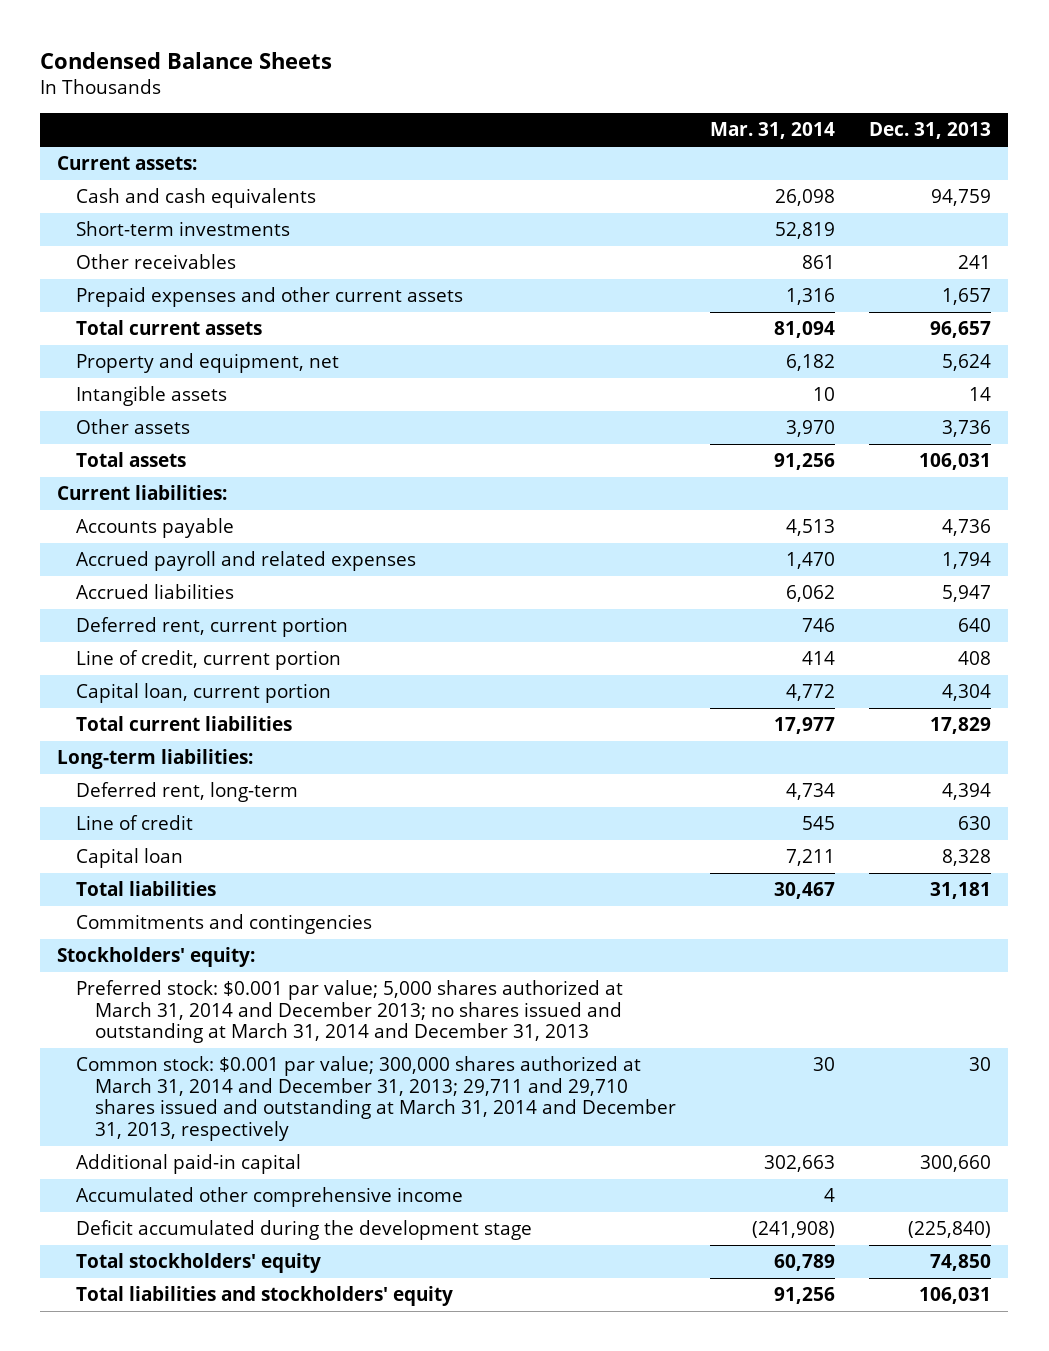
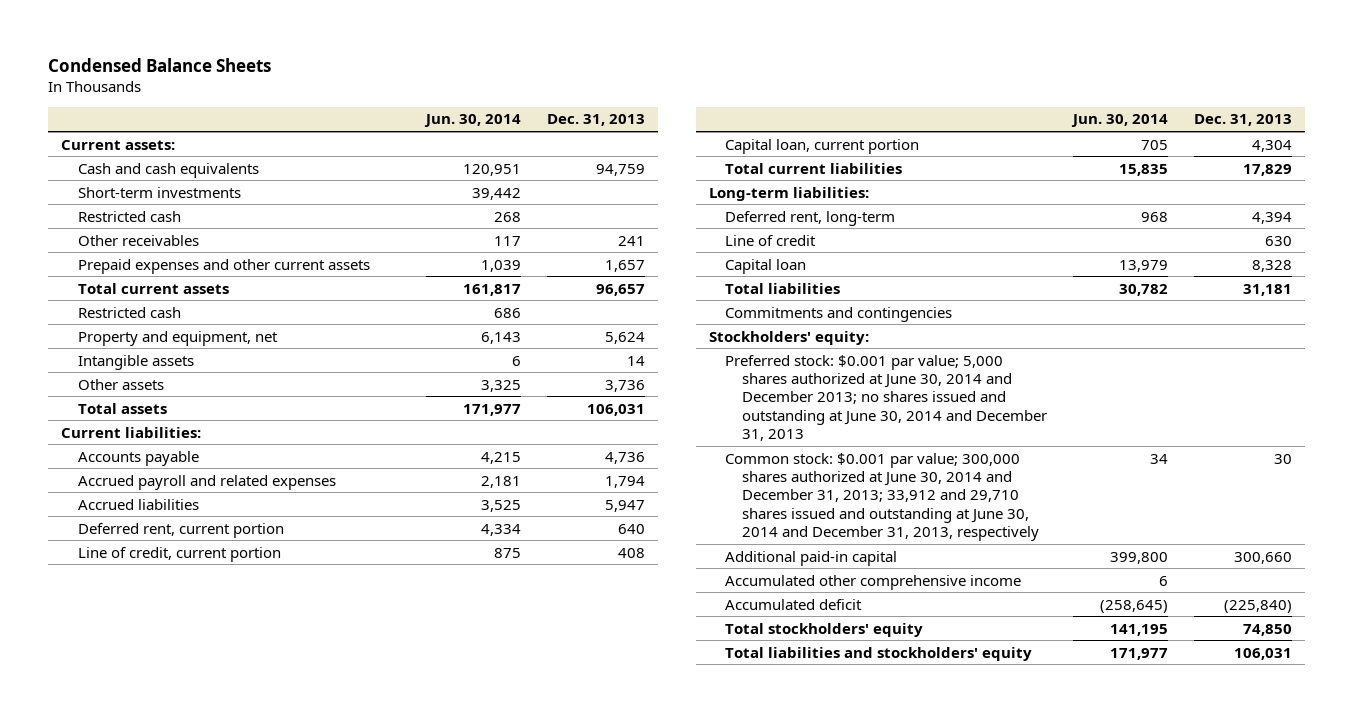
[710,122,836,140] Mar. 31, 2014 -> none
none -> [424,114,522,128] Jun. 30, 2014
none -> [78,210,182,222] Restricted cash
none -> [78,306,182,318] Restricted cash
[76,980,624,1044] Preferred stock: $0.001 par value; 5,000 shares authorized at March 31, 2014 and December 2013; no shares issued and outstanding at March 31, 2014 and December 31, 2013 -> [725,354,1048,441] Preferred stock: $0.001 par value; 5,000 shares authorized at June 30, 2014 and December 2013; no shares issued and outstanding at June 30, 2014 and December 31, 2013
[76,1056,677,1141] Common stock: $0.001 par value; 300,000 shares authorized at March 31, 2014 and December 31, 2013; 29,711 and 29,710 shares issued and outstanding at March 31, 2014 and December 31, 2013, respectively -> [725,452,1040,541] Common stock: $0.001 par value; 300,000 shares authorized at June 30, 2014 and December 31, 2013; 33,912 and 29,710 shares issued and outstanding at June 30, 2014 and December 31, 2013, respectively
[76,1220,533,1241] Deficit accumulated during the development stage -> [725,598,863,610] Accumulated deficit

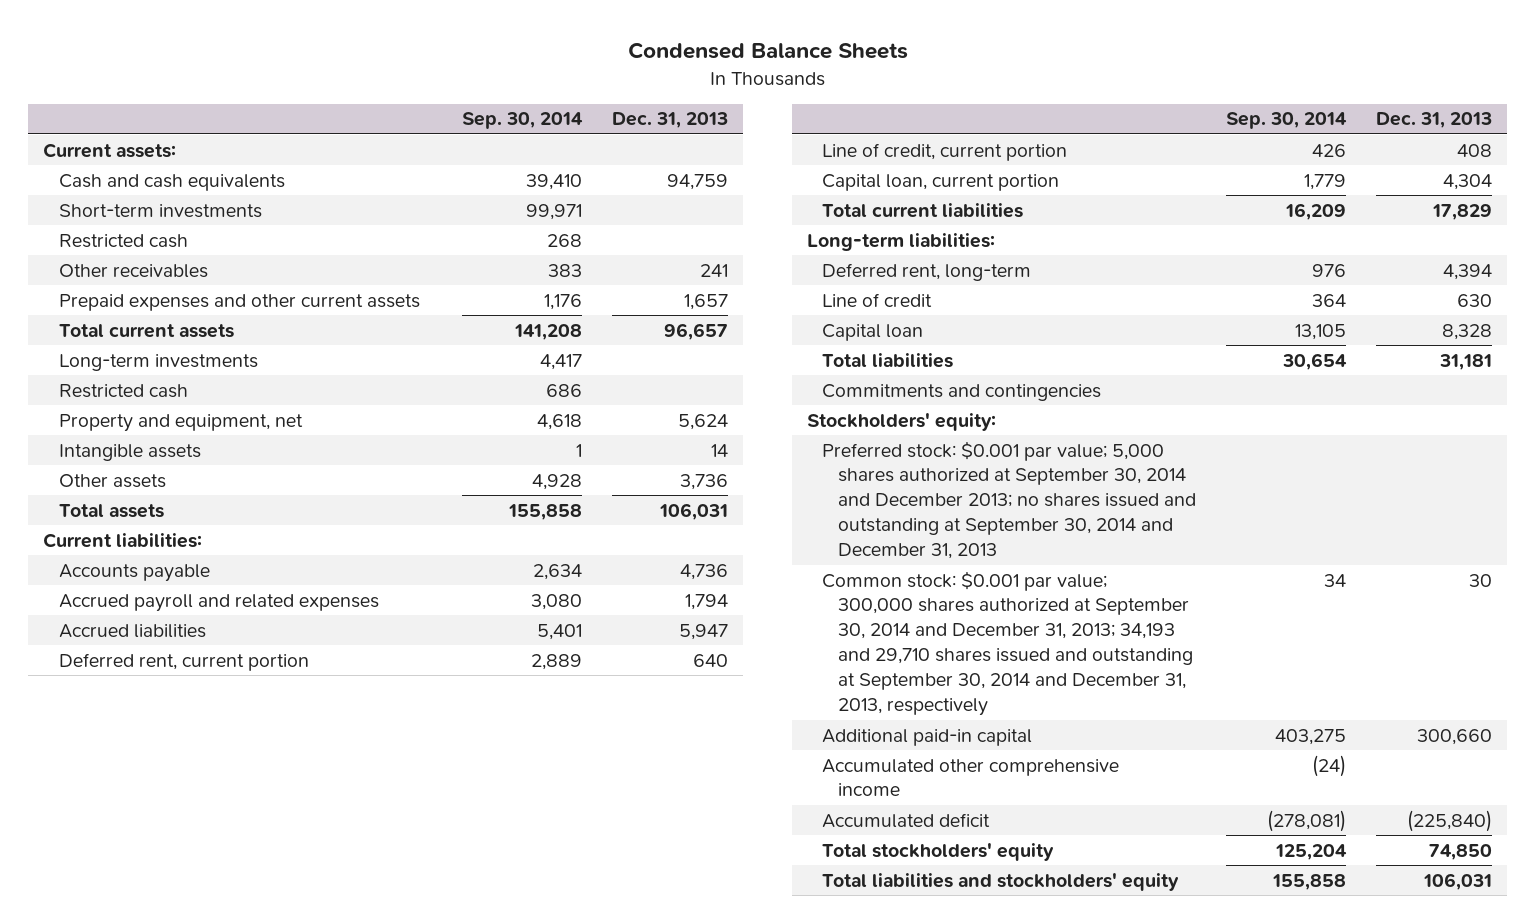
[424,114,522,128] Jun. 30, 2014 -> none
none -> [462,112,584,130] Sep. 30, 2014
none -> [58,353,258,371] Long-term investments
[725,354,1048,441] Preferred stock: $0.001 par value; 5,000 shares authorized at June 30, 2014 and December 2013; no shares issued and outstanding at June 30, 2014 and December 31, 2013 -> [822,440,1196,560] Preferred stock: $0.001 par value; 5,000 shares authorized at September 30, 2014 and December 2013; no shares issued and outstanding at September 30, 2014 and December 31, 2013
[725,452,1040,541] Common stock: $0.001 par value; 300,000 shares authorized at June 30, 2014 and December 31, 2013; 33,912 and 29,710 shares issued and outstanding at June 30, 2014 and December 31, 2013, respectively -> [822,570,1193,717] Common stock: $0.001 par value; 300,000 shares authorized at September 30, 2014 and December 31, 2013; 34,193 and 29,710 shares issued and outstanding at September 30, 2014 and December 31, 2013, respectively

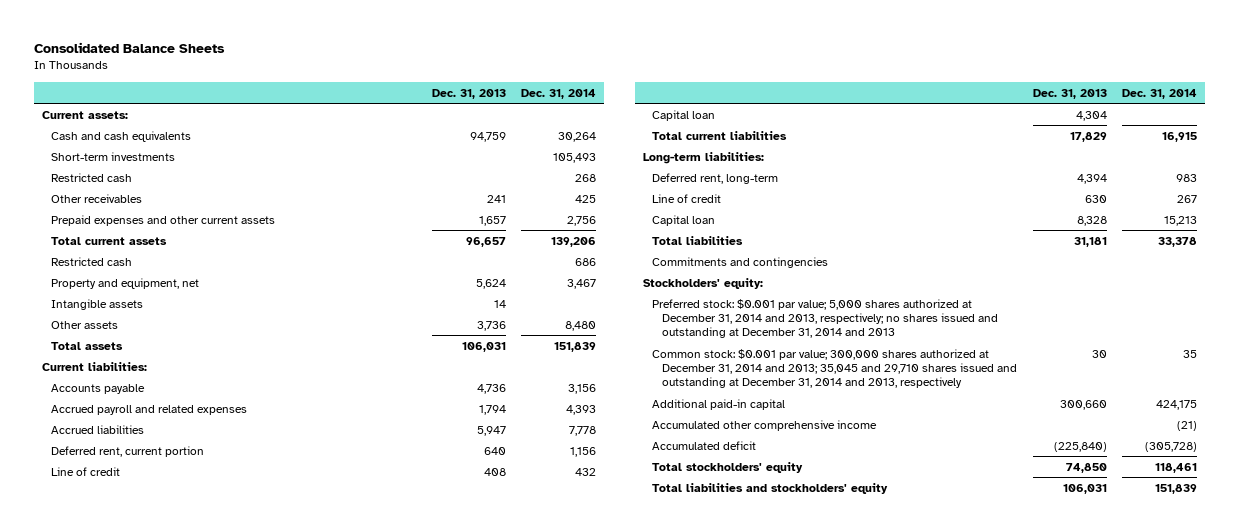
[627,42,908,60] Condensed Balance Sheets -> [33,41,225,53] Consolidated Balance Sheets
[462,112,584,130] Sep. 30, 2014 -> none
none -> [521,88,597,99] Dec. 31, 2014
[58,353,258,371] Long-term investments -> none
[822,142,1068,161] Line of credit, current portion -> [51,466,121,476] Line of credit
[822,173,1060,191] Capital loan, current portion -> [652,109,716,121] Capital loan
[822,440,1196,560] Preferred stock: $0.001 par value; 5,000 shares authorized at September 30, 2014 and December 2013; no shares issued and outstanding at September 30, 2014 and December 31, 2013 -> [652,298,999,339] Preferred stock: $0.001 par value; 5,000 shares authorized at December 31, 2014 and 2013, respectively; no shares issued and outstanding at December 31, 2014 and 2013
[822,570,1193,717] Common stock: $0.001 par value; 300,000 shares authorized at September 30, 2014 and December 31, 2013; 34,193 and 29,710 shares issued and outstanding at September 30, 2014 and December 31, 2013, respectively -> [652,348,1018,389] Common stock: $0.001 par value; 300,000 shares authorized at December 31, 2014 and 2013; 35,045 and 29,710 shares issued and outstanding at December 31, 2014 and 2013, respectively

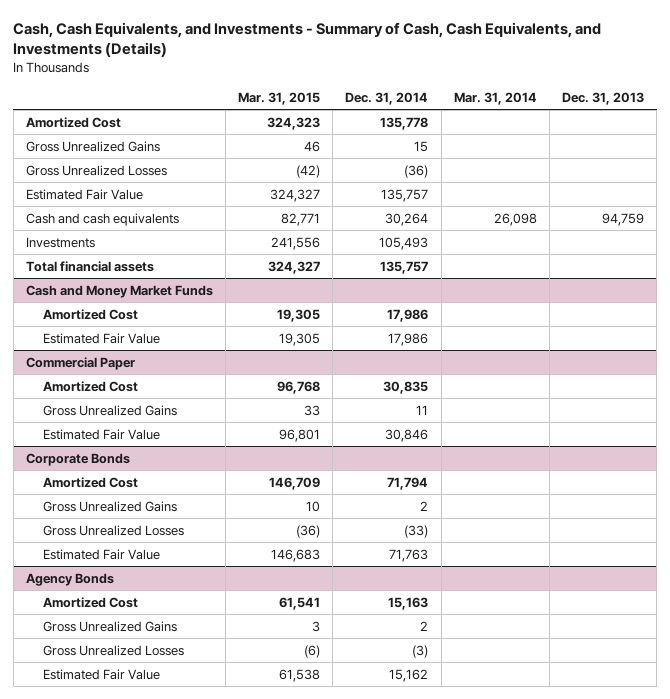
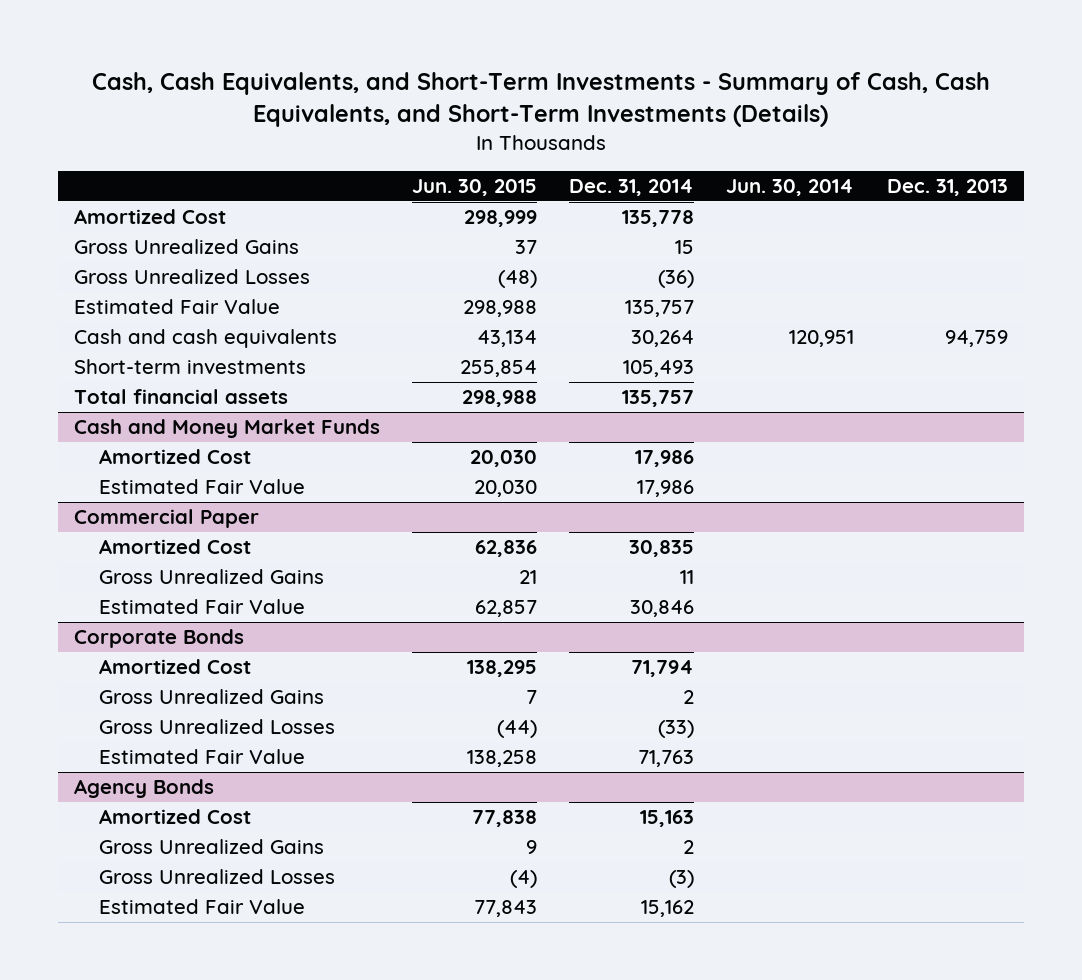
[13,21,602,58] Cash, Cash Equivalents, and Investments - Summary of Cash, Cash Equivalents, and Investments (Details) -> [91,71,990,128] Cash, Cash Equivalents, and Short-Term Investments - Summary of Cash, Cash Equivalents, and Short-Term Investments (Details)
[238,91,321,105] Mar. 31, 2015 -> none
[453,91,537,105] Mar. 31, 2014 -> none
none -> [412,178,538,196] Jun. 30, 2015
none -> [726,178,855,196] Jun. 30, 2014
[25,236,95,248] Investments -> [74,359,307,375] Short-term investments

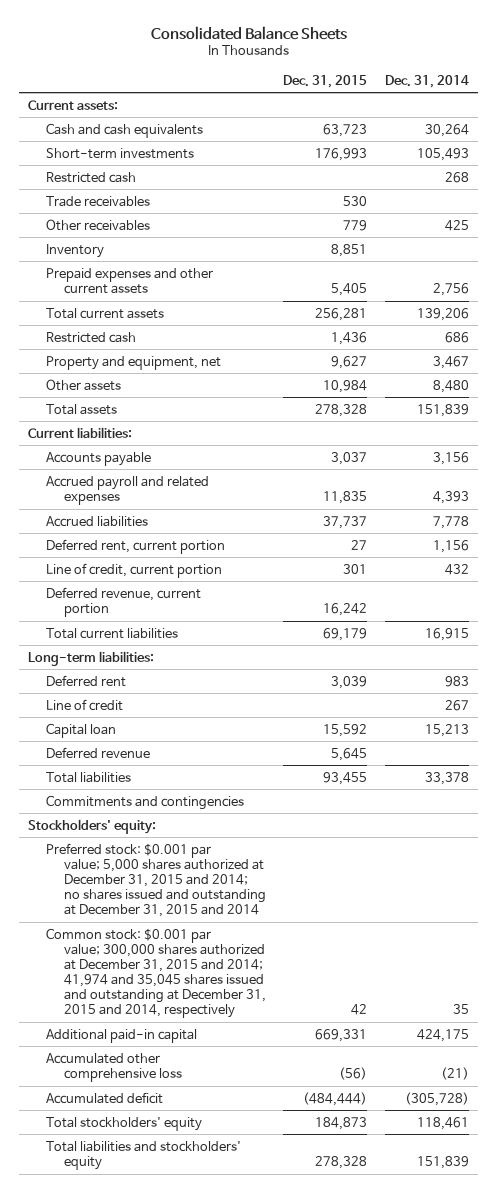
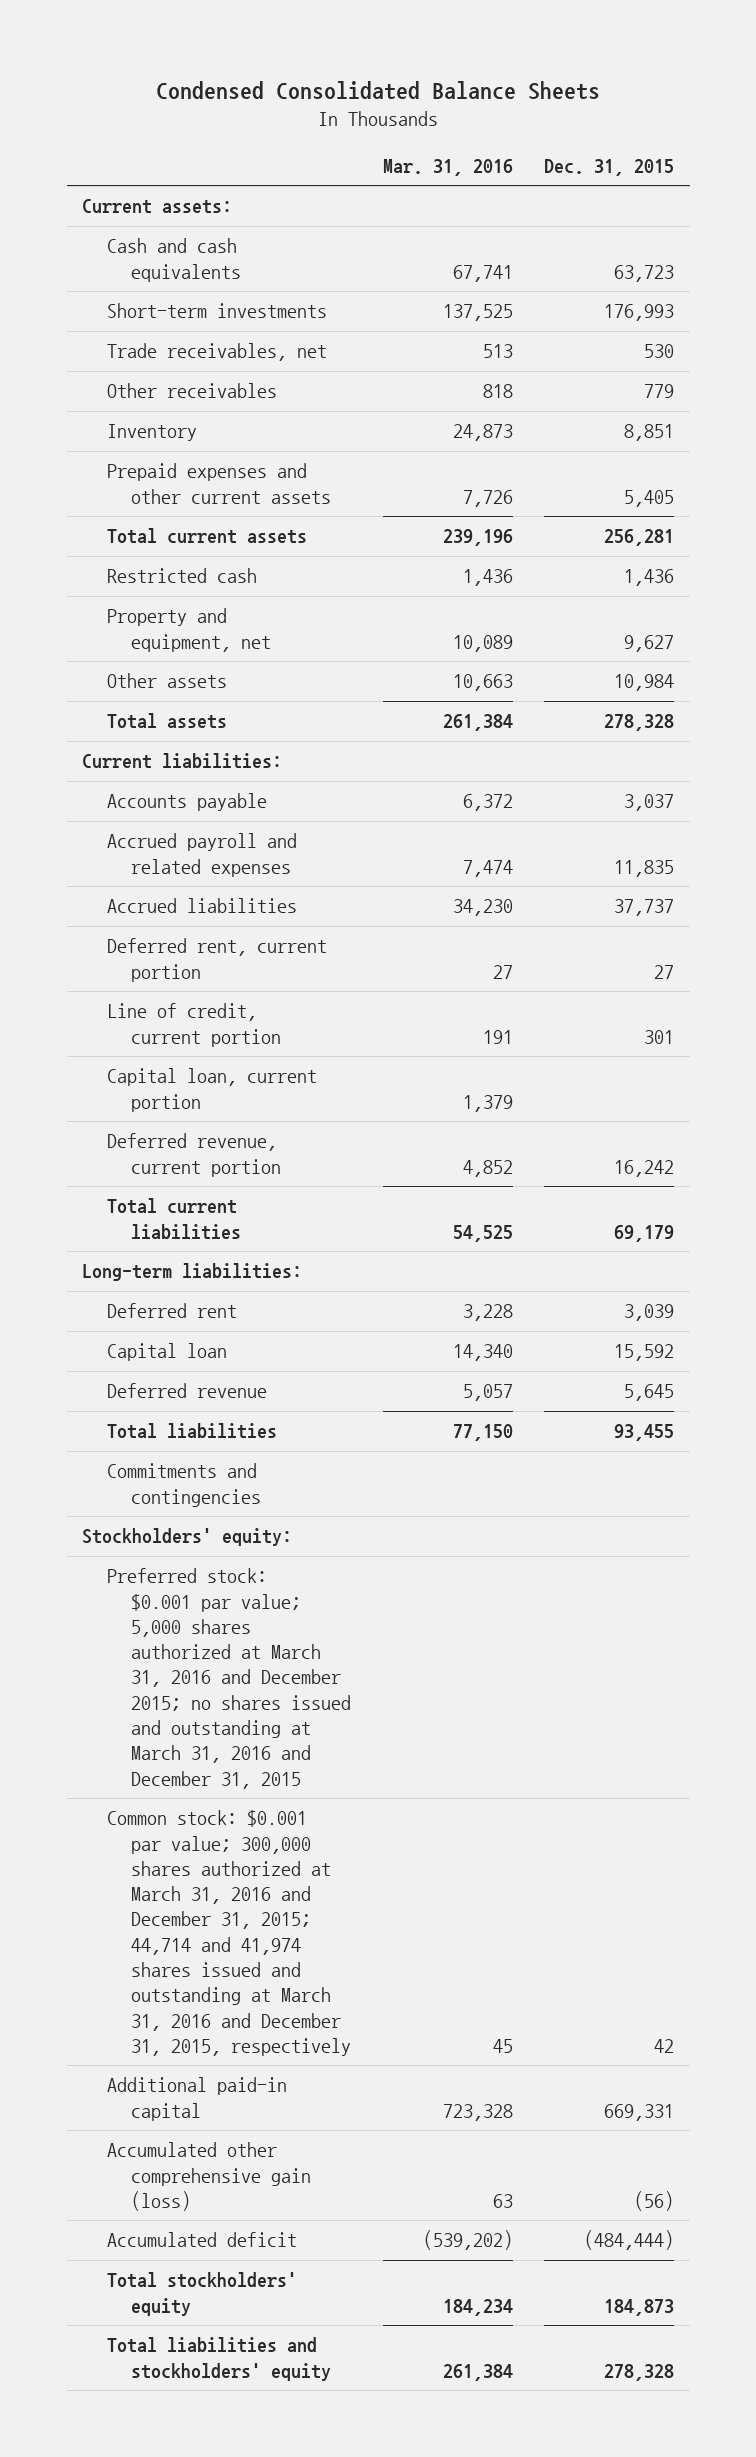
[150,25,347,40] Consolidated Balance Sheets -> [156,80,601,100] Condensed Consolidated Balance Sheets
[385,74,470,88] Dec. 31, 2014 -> none
none -> [382,158,513,176] Mar. 31, 2016
[45,171,136,183] Restricted cash -> none
[45,195,150,207] Trade receivables -> [106,343,327,362] Trade receivables, net
none -> [106,1068,317,1112] Capital loan, current portion
[45,698,123,711] Line of credit -> none
[45,842,266,918] Preferred stock: $0.001 par value; 5,000 shares authorized at December 31, 2015 and 2014; no shares issued and outstanding at December 31, 2015 and 2014 -> [106,1568,352,1789] Preferred stock: $0.001 par value; 5,000 shares authorized at March 31, 2016 and December 2015; no shares issued and outstanding at March 31, 2016 and December 31, 2015
[45,927,266,1019] Common stock: $0.001 par value; 300,000 shares authorized at December 31, 2015 and 2014; 41,974 and 35,045 shares issued and outstanding at December 31, 2015 and 2014, respectively -> [106,1810,352,2056] Common stock: $0.001 par value; 300,000 shares authorized at March 31, 2016 and December 31, 2015; 44,714 and 41,974 shares issued and outstanding at March 31, 2016 and December 31, 2015, respectively
[45,1052,182,1082] Accumulated other comprehensive loss -> [106,2142,312,2211] Accumulated other comprehensive gain (loss)

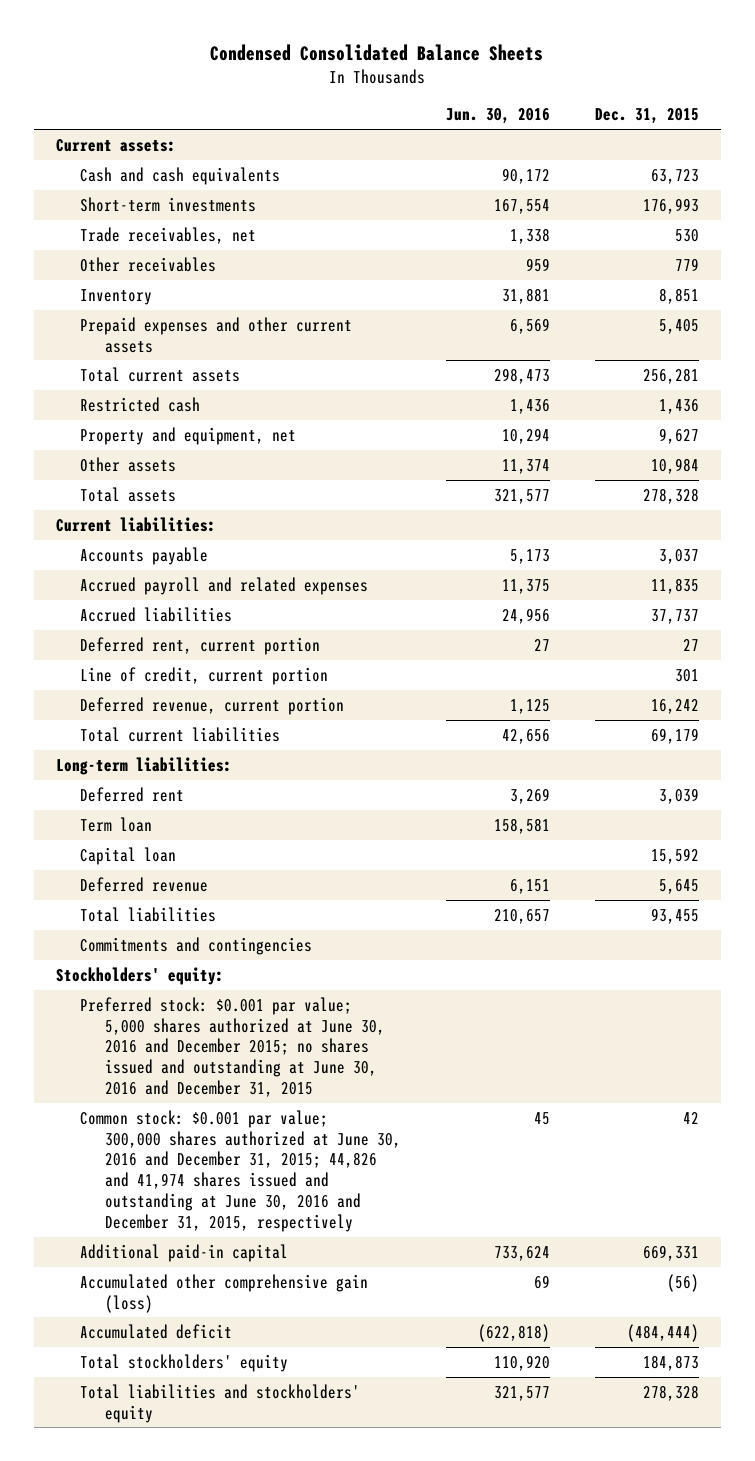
[382,158,513,176] Mar. 31, 2016 -> none
none -> [445,108,550,125] Jun. 30, 2016
[106,1068,317,1112] Capital loan, current portion -> none
none -> [80,816,153,832] Term loan
[106,1568,352,1789] Preferred stock: $0.001 par value; 5,000 shares authorized at March 31, 2016 and December 2015; no shares issued and outstanding at March 31, 2016 and December 31, 2015 -> [80,996,385,1097] Preferred stock: $0.001 par value; 5,000 shares authorized at June 30, 2016 and December 2015; no shares issued and outstanding at June 30, 2016 and December 31, 2015
[106,1810,352,2056] Common stock: $0.001 par value; 300,000 shares authorized at March 31, 2016 and December 31, 2015; 44,714 and 41,974 shares issued and outstanding at March 31, 2016 and December 31, 2015, respectively -> [80,1109,401,1232] Common stock: $0.001 par value; 300,000 shares authorized at June 30, 2016 and December 31, 2015; 44,826 and 41,974 shares issued and outstanding at June 30, 2016 and December 31, 2015, respectively

